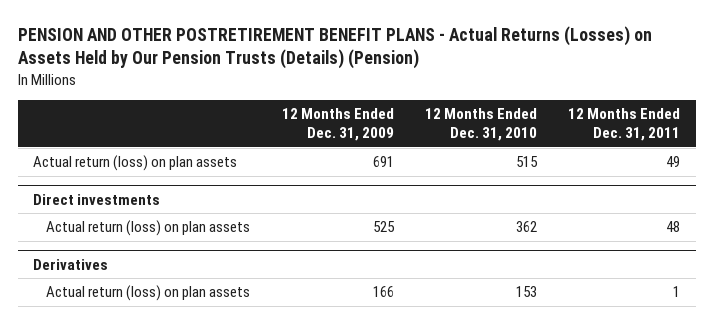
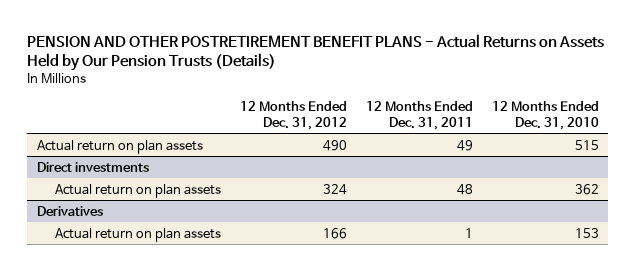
[17,26,652,70] PENSION AND OTHER POSTRETIREMENT BENEFIT PLANS - Actual Returns (Losses) on Assets Held by Our Pension Trusts (Details) (Pension) -> [27,33,605,72] PENSION AND OTHER POSTRETIREMENT BENEFIT PLANS - Actual Returns on Assets Held by Our Pension Trusts (Details)
[281,108,394,142] 12 Months Ended Dec. 31, 2009 -> none
none -> [239,100,347,130] 12 Months Ended Dec. 31, 2012
[33,155,238,172] Actual return (loss) on plan assets -> [36,139,203,154] Actual return on plan assets
[46,220,251,237] Actual return (loss) on plan assets -> [54,183,221,198] Actual return on plan assets
[46,285,251,302] Actual return (loss) on plan assets -> [54,227,221,242] Actual return on plan assets

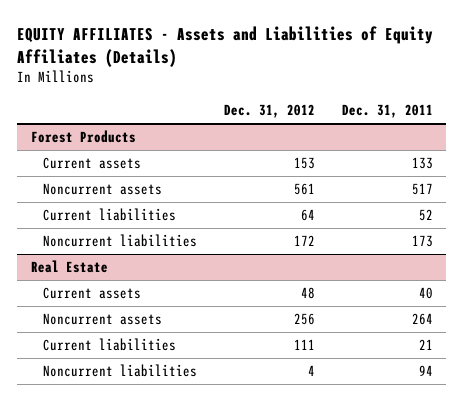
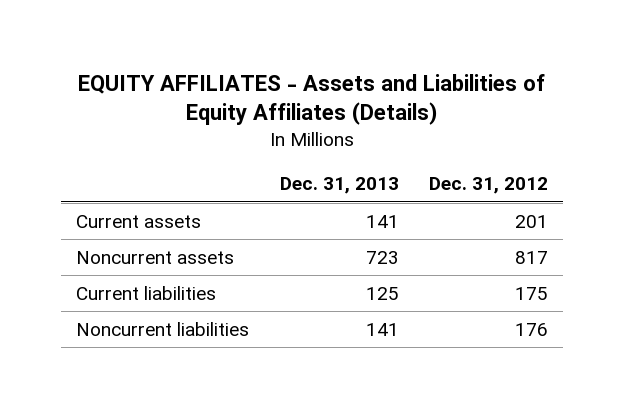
[341,104,433,119] Dec. 31, 2011 -> none
none -> [279,177,399,195] Dec. 31, 2013
[30,130,136,144] Forest Products -> none
[30,260,108,274] Real Estate -> none
[43,287,142,300] Current assets -> none
[43,313,163,326] Noncurrent assets -> none
[43,338,177,352] Current liabilities -> none
[43,364,198,378] Noncurrent liabilities -> none
[293,157,315,170] 153 -> [515,214,549,228] 201
[293,183,315,196] 561 -> [515,250,549,264] 817
[300,209,315,222] 64 -> [515,286,549,300] 175
[293,235,315,247] 172 -> [515,322,549,336] 176

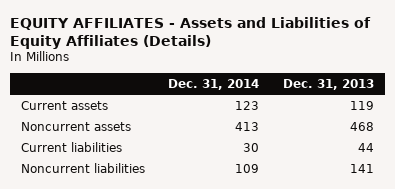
[429,177,549,195] Dec. 31, 2012 -> none
none -> [168,78,260,90] Dec. 31, 2014
[365,214,399,228] 141 -> [349,100,374,110] 119
[365,250,399,264] 723 -> [349,121,374,131] 468
[365,286,399,300] 125 -> [357,142,374,152] 44

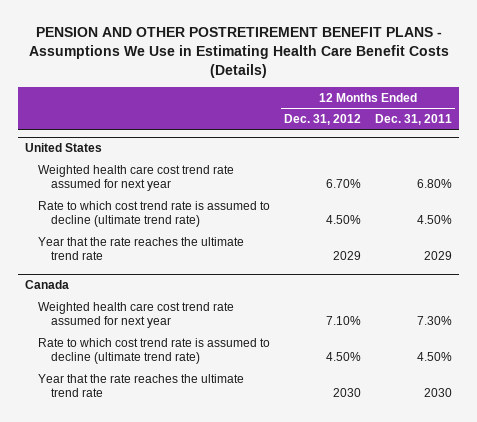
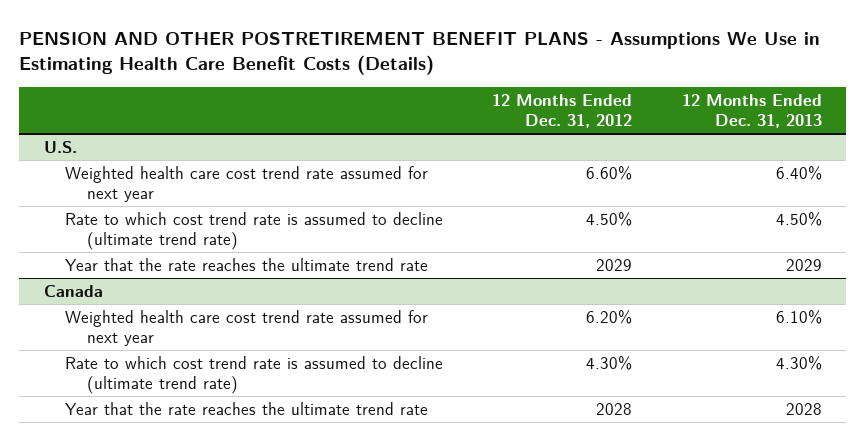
[374,113,452,125] Dec. 31, 2011 -> none
none -> [681,93,822,128] 12 Months Ended Dec. 31, 2013
[25,143,103,153] United States -> none
none -> [43,140,77,153] U.S.
[326,179,362,189] 6.70% -> [586,165,633,180] 6.60%
[326,316,362,326] 7.10% -> [586,309,633,324] 6.20%
[326,352,362,362] 4.50% -> [586,355,633,370] 4.30%
[333,388,362,398] 2030 -> [596,402,633,415] 2028

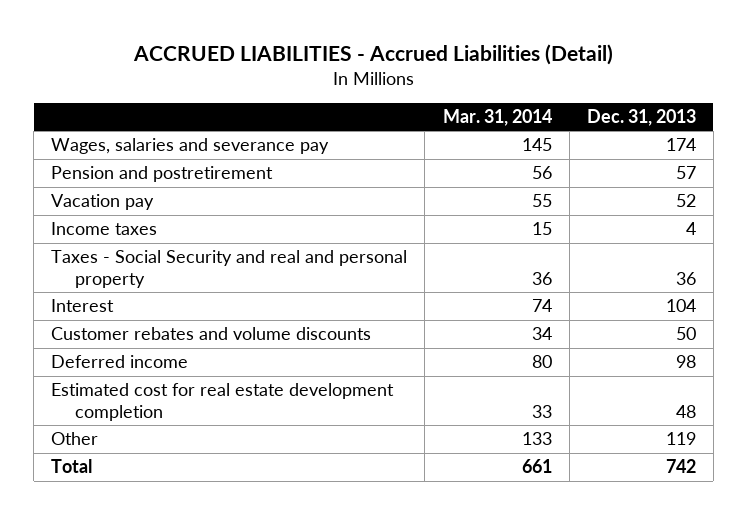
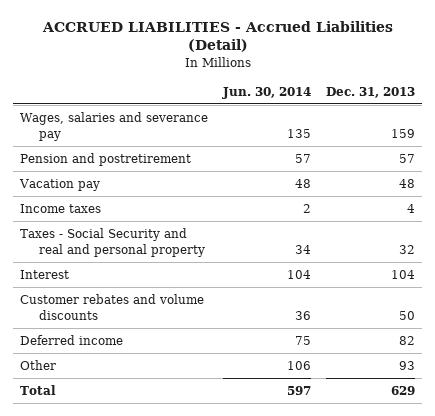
[442,108,552,126] Mar. 31, 2014 -> none
none -> [222,86,312,99] Jun. 30, 2014
[665,138,696,152] 174 -> [390,128,415,138] 159
[675,194,696,208] 52 -> [398,178,415,188] 48
[675,271,696,285] 36 -> [398,244,415,254] 32
[51,383,395,421] Estimated cost for real estate development completion -> none
[675,355,696,369] 98 -> [398,335,415,345] 82
[665,432,696,446] 119 -> [398,360,415,370] 93
[665,459,696,474] 742 -> [390,385,415,395] 629

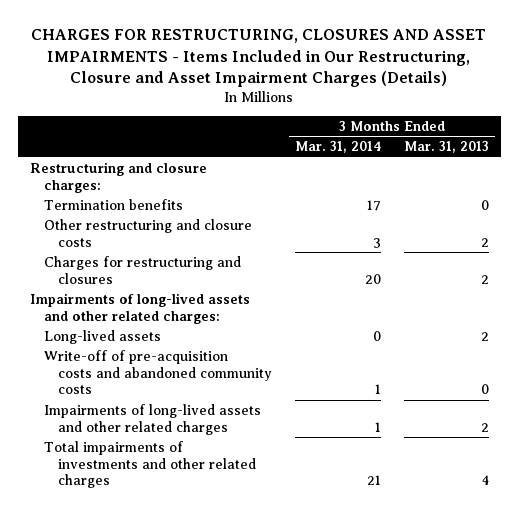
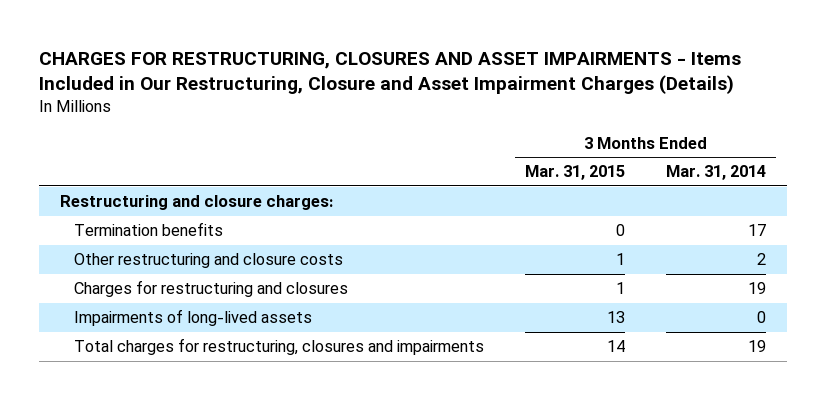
[404,141,490,154] Mar. 31, 2013 -> none
none -> [525,165,626,181] Mar. 31, 2015
[29,292,250,324] Impairments of long-lived assets and other related charges: -> none
[43,349,272,395] Write-off of pre-acquisition costs and abandoned community costs -> none
[43,403,261,435] Impairments of long-lived assets and other related charges -> none
[373,237,382,248] 3 -> [757,253,767,266] 2
[365,273,382,284] 20 -> [748,282,767,295] 19
[43,329,161,344] Long-lived assets -> [74,309,313,327] Impairments of long-lived assets
[43,440,256,489] Total impairments of investments and other related charges -> [74,338,485,356] Total charges for restructuring, closures and impairments
[367,475,382,486] 21 -> [748,340,767,353] 19

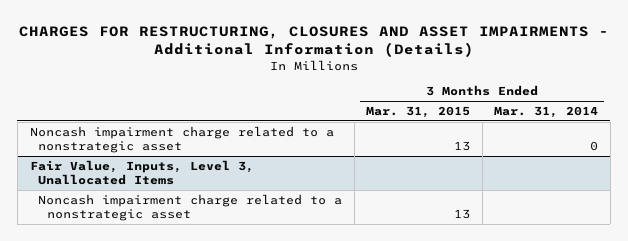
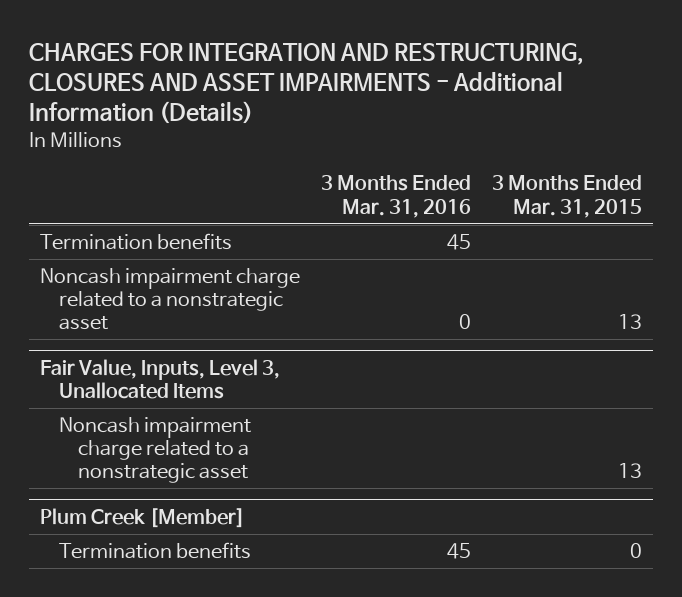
[18,25,609,57] CHARGES FOR RESTRUCTURING, CLOSURES AND ASSET IMPAIRMENTS - Additional Information (Details) -> [29,42,585,125] CHARGES FOR INTEGRATION AND RESTRUCTURING, CLOSURES AND ASSET IMPAIRMENTS - Additional Information (Details)
[494,106,599,119] Mar. 31, 2014 -> none
none -> [320,175,471,218] 3 Months Ended Mar. 31, 2016
none -> [39,233,232,251] Termination benefits
none -> [39,507,245,528] Plum Creek [Member]
none -> [59,542,252,560] Termination benefits

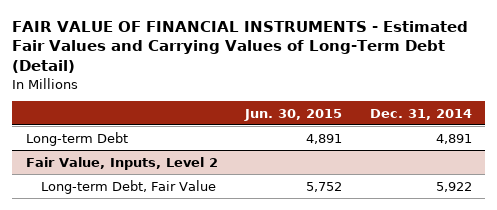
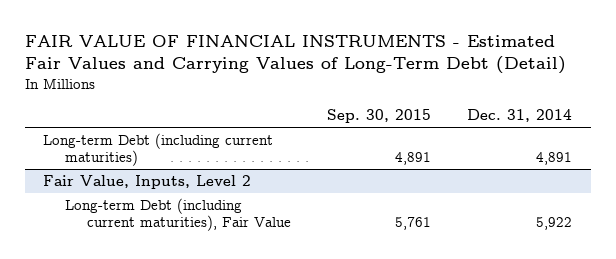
[244,108,343,121] Jun. 30, 2015 -> none
none -> [326,109,431,124] Sep. 30, 2015
[25,131,128,146] Long-term Debt -> [43,133,274,167] Long-term Debt (including current maturities)
[41,179,217,194] Long-term Debt, Fair Value -> [64,198,291,232] Long-term Debt (including current maturities), Fair Value

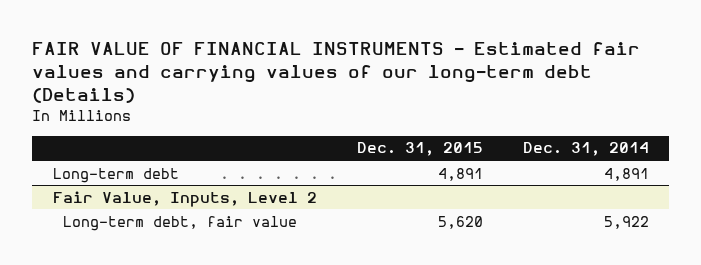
[24,35,566,75] FAIR VALUE OF FINANCIAL INSTRUMENTS - Estimated Fair Values and Carrying Values of Long-Term Debt (Detail) -> [32,42,641,104] FAIR VALUE OF FINANCIAL INSTRUMENTS - Estimated fair values and carrying values of our long-term debt (Details)
[326,109,431,124] Sep. 30, 2015 -> none
none -> [356,142,483,157] Dec. 31, 2015
[43,133,274,167] Long-term Debt (including current maturities) -> [52,167,179,183] Long-term debt
[64,198,291,232] Long-term Debt (including current maturities), Fair Value -> [63,215,298,231] Long-term debt, fair value

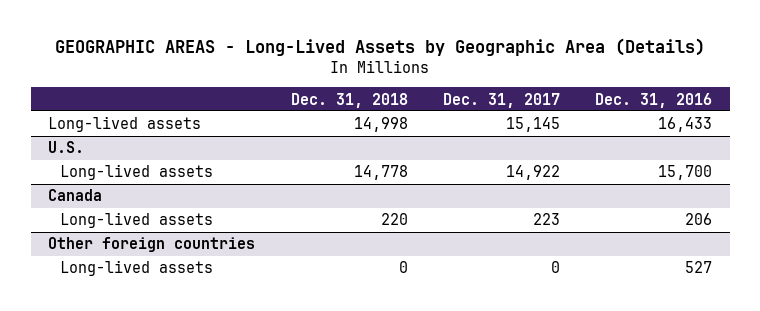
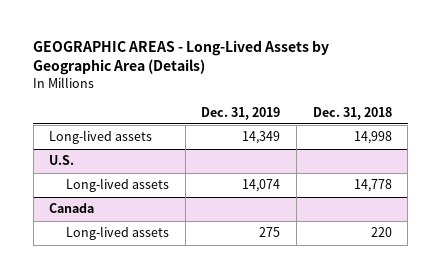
[442,92,560,108] Dec. 31, 2017 -> none
[595,92,713,108] Dec. 31, 2016 -> none
none -> [201,106,281,120] Dec. 31, 2019
[48,237,256,253] Other foreign countries -> none
[59,260,213,277] Long-lived assets -> none

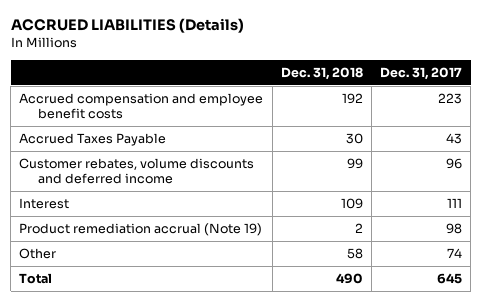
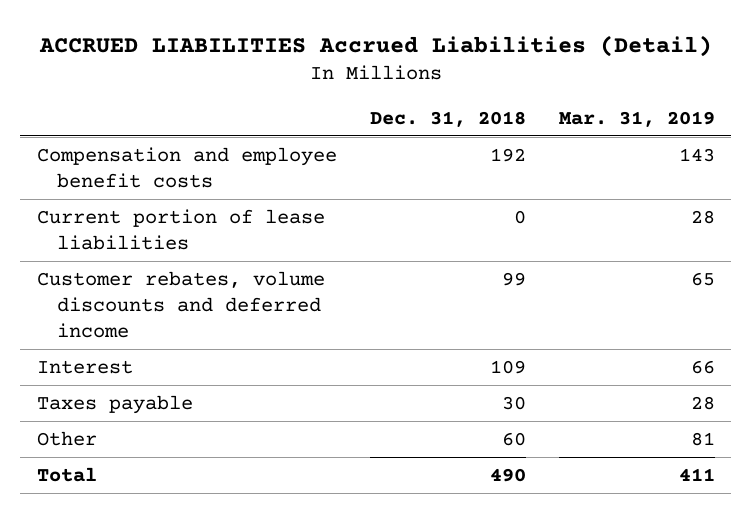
[10,18,244,34] ACCRUED LIABILITIES (Details) -> [38,34,712,57] ACCRUED LIABILITIES Accrued Liabilities (Detail)
[379,66,462,80] Dec. 31, 2017 -> none
none -> [558,110,715,127] Mar. 31, 2019
[19,132,167,146] Accrued Taxes Payable -> none
[19,92,264,120] Accrued compensation and employee benefit costs -> [36,147,337,189] Compensation and employee benefit costs
none -> [36,209,325,251] Current portion of lease liabilities
[19,222,263,236] Product remediation accrual (Note 19) -> none
none -> [36,395,193,415] Taxes payable
[346,247,363,259] 58 -> [501,432,526,447] 60

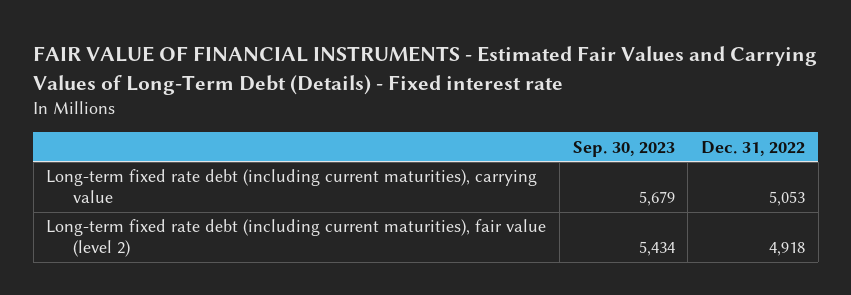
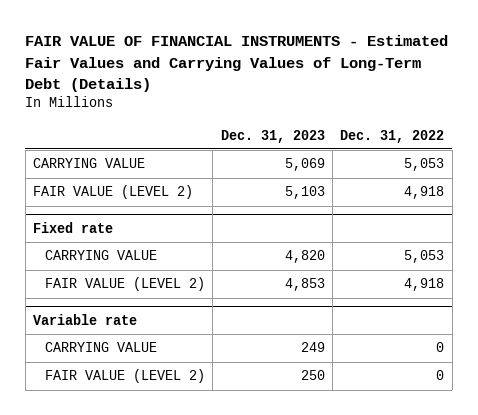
[33,46,818,95] FAIR VALUE OF FINANCIAL INSTRUMENTS - Estimated Fair Values and Carrying Values of Long-Term Debt (Details) - Fixed interest rate -> [25,35,449,92] FAIR VALUE OF FINANCIAL INSTRUMENTS - Estimated Fair Values and Carrying Values of Long-Term Debt (Details)
[572,140,675,157] Sep. 30, 2023 -> none
none -> [220,129,325,143] Dec. 31, 2023
[46,169,538,204] Long-term fixed rate debt (including current maturities), carrying value -> [33,158,146,169] CARRYING VALUE
[46,219,547,258] Long-term fixed rate debt (including current maturities), fair value (level 2) -> [33,185,194,200] FAIR VALUE (LEVEL 2)
none -> [33,222,114,234] Fixed rate
none -> [44,250,157,261] CARRYING VALUE
none -> [44,277,205,292] FAIR VALUE (LEVEL 2)
none -> [33,314,138,326] Variable rate
none -> [44,342,157,353] CARRYING VALUE
none -> [44,369,205,384] FAIR VALUE (LEVEL 2)

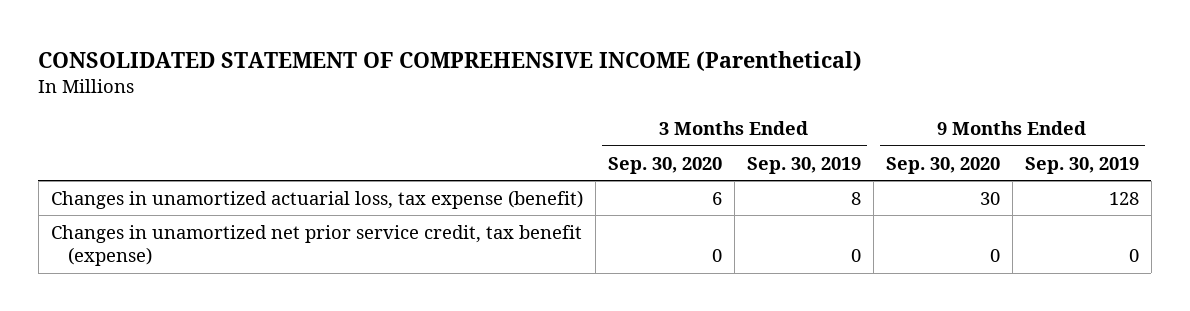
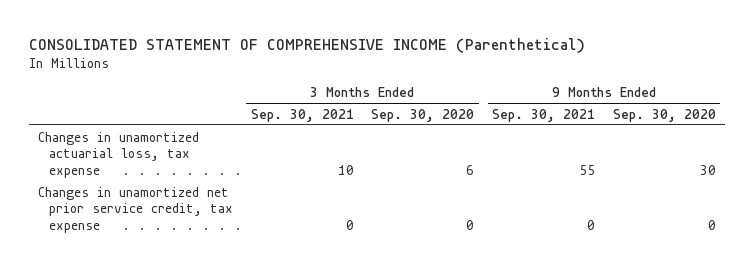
[746,156,861,174] Sep. 30, 2019 -> none
[1024,156,1139,174] Sep. 30, 2019 -> none
none -> [250,108,354,122] Sep. 30, 2021
none -> [492,108,596,122] Sep. 30, 2021
[50,189,583,209] Changes in unamortized actuarial loss, tax expense (benefit) -> [37,131,199,178] Changes in unamortized actuarial loss, tax expense
[50,224,582,267] Changes in unamortized net prior service credit, tax benefit (expense) -> [37,186,233,233] Changes in unamortized net prior service credit, tax expense

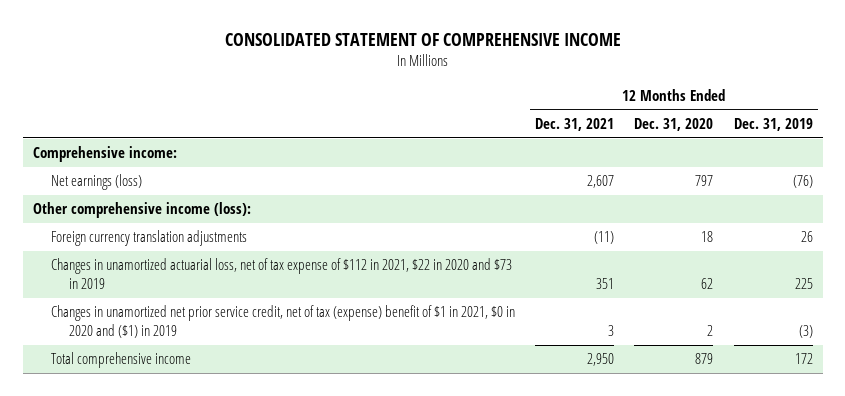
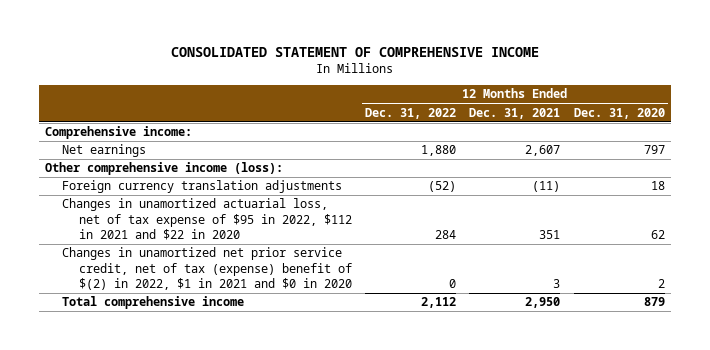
[733,118,813,132] Dec. 31, 2019 -> none
none -> [365,107,457,119] Dec. 31, 2022
[50,174,142,191] Net earnings (loss) -> [62,144,147,158] Net earnings
[50,258,512,290] Changes in unamortized actuarial loss, net of tax expense of $112 in 2021, $22 in 2020 and $73 in 2019 -> [62,198,353,240] Changes in unamortized actuarial loss, net of tax expense of $95 in 2022, $112 in 2021 and $22 in 2020
[50,305,515,339] Changes in unamortized net prior service credit, net of tax (expense) benefit of $1 in 2021, $0 in 2020 and ($1) in 2019 -> [62,247,353,290] Changes in unamortized net prior service credit, net of tax (expense) benefit of $(2) in 2022, $1 in 2021 and $0 in 2020

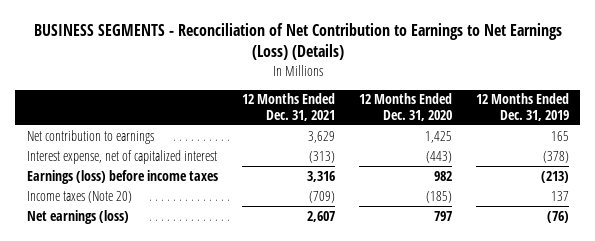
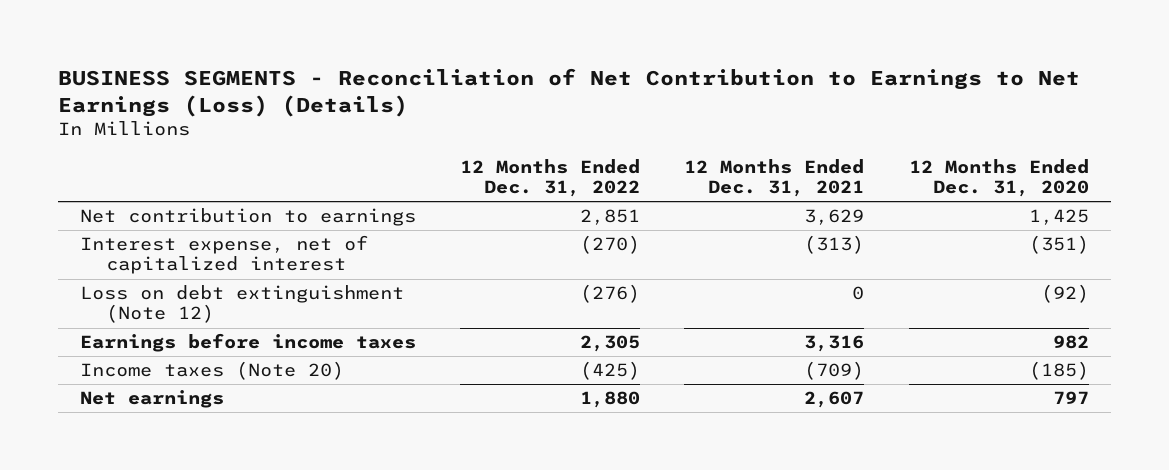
[475,93,569,121] 12 Months Ended Dec. 31, 2019 -> none
none -> [460,158,641,197] 12 Months Ended Dec. 31, 2022
[425,150,452,163] (443) -> [1028,235,1089,255] (351)
none -> [80,285,405,324] Loss on debt extinguishment (Note 12)
[26,169,218,184] Earnings (loss) before income taxes -> [80,333,417,353] Earnings before income taxes
[26,209,129,224] Net earnings (loss) -> [80,390,225,409] Net earnings

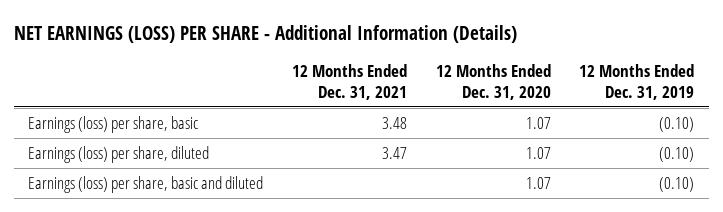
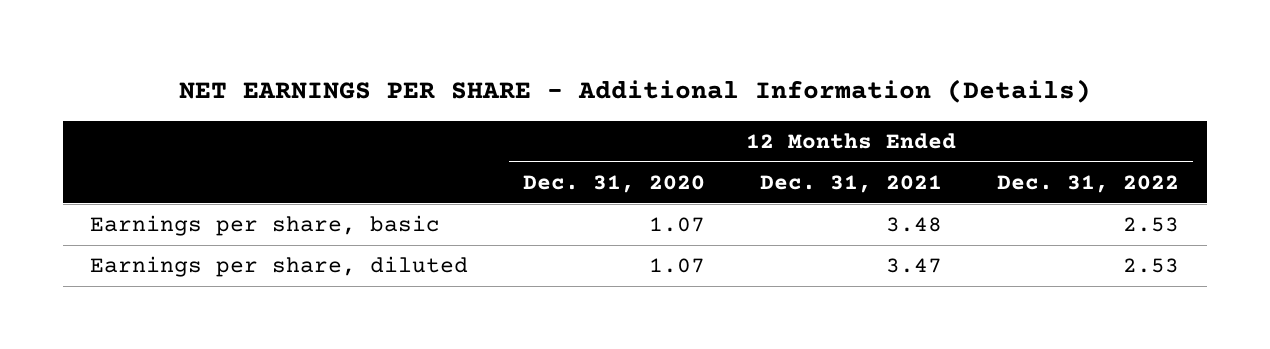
[14,24,518,43] NET EARNINGS (LOSS) PER SHARE - Additional Information (Details) -> [178,79,1091,104] NET EARNINGS PER SHARE - Additional Information (Details)
[579,63,695,100] 12 Months Ended Dec. 31, 2019 -> none
none -> [997,174,1180,193] Dec. 31, 2022
[28,175,264,193] Earnings (loss) per share, basic and diluted -> none
[28,115,199,133] Earnings (loss) per share, basic -> [90,215,441,237] Earnings per share, basic
[28,145,210,163] Earnings (loss) per share, diluted -> [90,256,469,278] Earnings per share, diluted

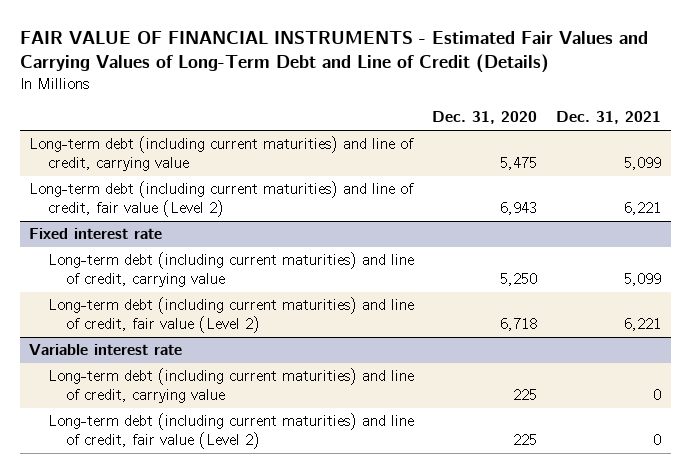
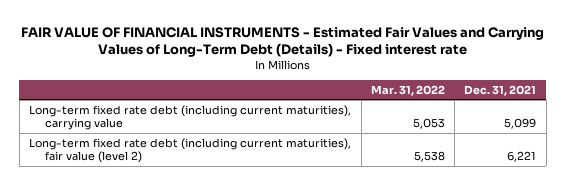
[20,31,649,73] FAIR VALUE OF FINANCIAL INSTRUMENTS - Estimated Fair Values and Carrying Values of Long-Term Debt and Line of Credit (Details) -> [20,26,544,58] FAIR VALUE OF FINANCIAL INSTRUMENTS - Estimated Fair Values and Carrying Values of Long-Term Debt (Details) - Fixed interest rate
[432,111,538,125] Dec. 31, 2020 -> none
none -> [370,85,445,97] Mar. 31, 2022
[29,228,163,240] Fixed interest rate -> none
[47,252,414,288] Long-term debt (including current maturities) and line of credit, carrying value -> none
[47,297,414,334] Long-term debt (including current maturities) and line of credit, fair value (Level 2) -> none
[29,344,183,356] Variable interest rate -> none
[47,368,414,404] Long-term debt (including current maturities) and line of credit, carrying value -> none
[47,413,414,450] Long-term debt (including current maturities) and line of credit, fair value (Level 2) -> none
[29,136,415,172] Long-term debt (including current maturities) and line of credit, carrying value -> [29,104,352,131] Long-term fixed rate debt (including current maturities), carrying value
[29,181,415,218] Long-term debt (including current maturities) and line of credit, fair value (Level 2) -> [29,137,352,164] Long-term fixed rate debt (including current maturities), fair value (level 2)

